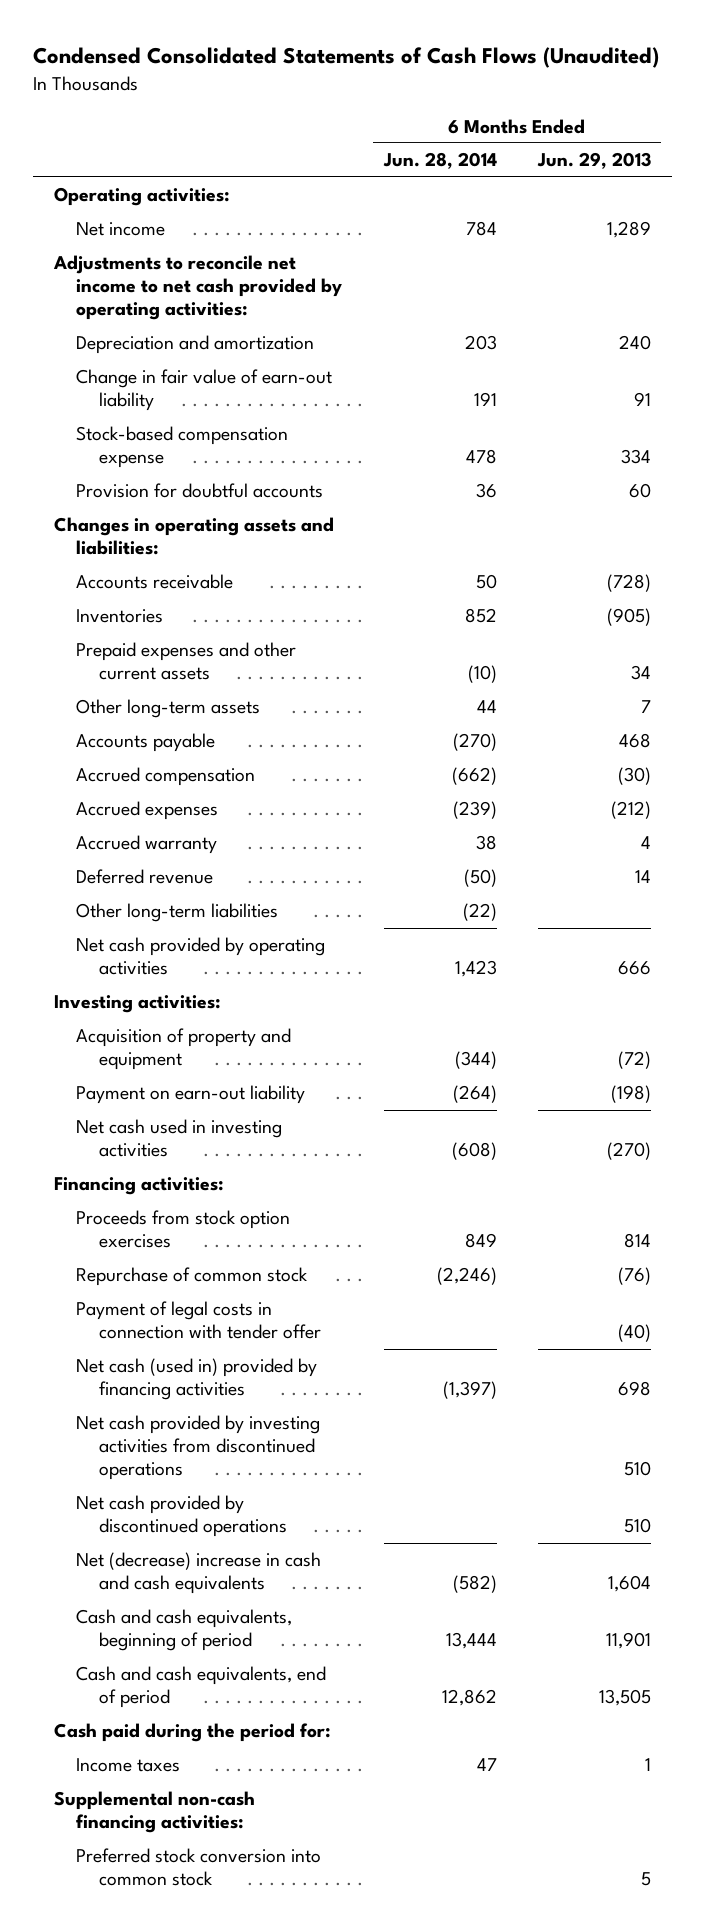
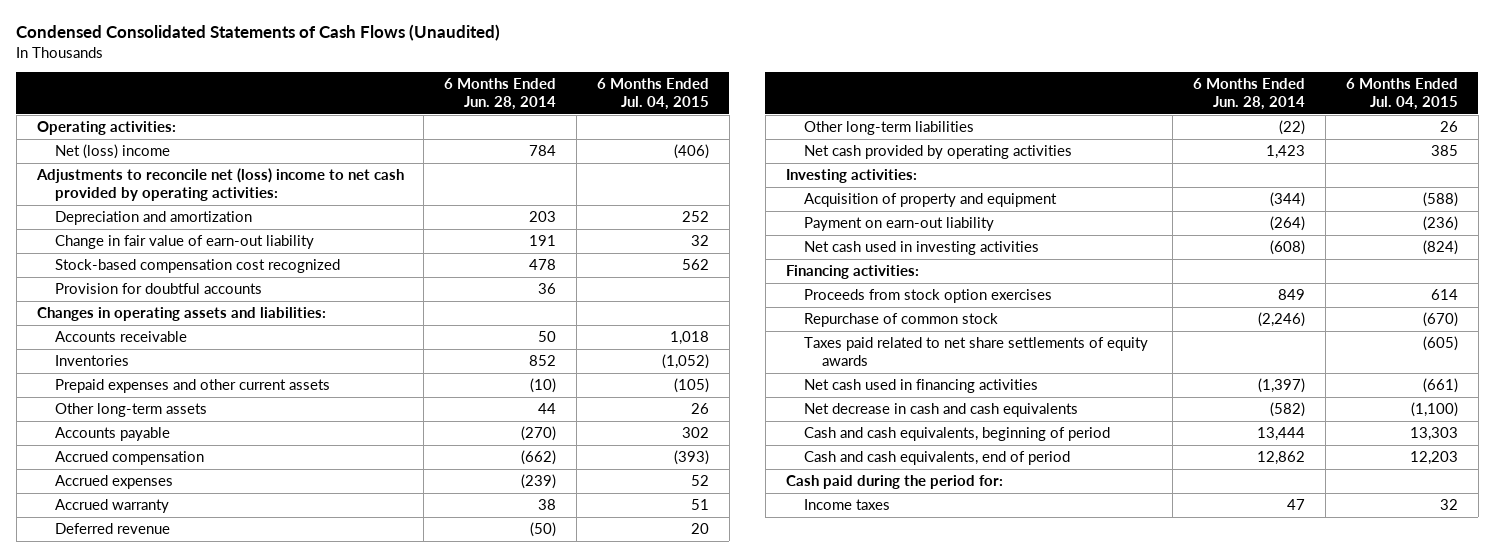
[537,152,652,170] Jun. 29, 2013 -> none
none -> [597,78,710,110] 6 Months Ended Jul. 04, 2015
[76,222,166,237] Net income -> [54,144,170,160] Net (loss) income
[52,255,343,321] Adjustments to reconcile net income to net cash provided by operating activities: -> [35,168,404,201] Adjustments to reconcile net (loss) income to net cash provided by operating activities:
[76,426,289,469] Stock-based compensation expense -> [54,259,340,274] Stock-based compensation cost recognized
[76,1301,321,1340] Payment of legal costs in connection with tender offer -> none
[76,1415,321,1481] Net cash provided by investing activities from discontinued operations -> none
[76,1495,287,1538] Net cash provided by discontinued operations -> none
none -> [803,337,1148,366] Taxes paid related to net share settlements of equity awards
[76,1358,318,1401] Net cash (used in) provided by financing activities -> [803,379,1038,394] Net cash used in financing activities
[76,1552,322,1595] Net (decrease) increase in cash and cash equivalents -> [803,403,1078,418] Net decrease in cash and cash equivalents
[53,1791,255,1834] Supplemental non-cash financing activities: -> none
[76,1848,322,1887] Preferred stock conversion into common stock -> none

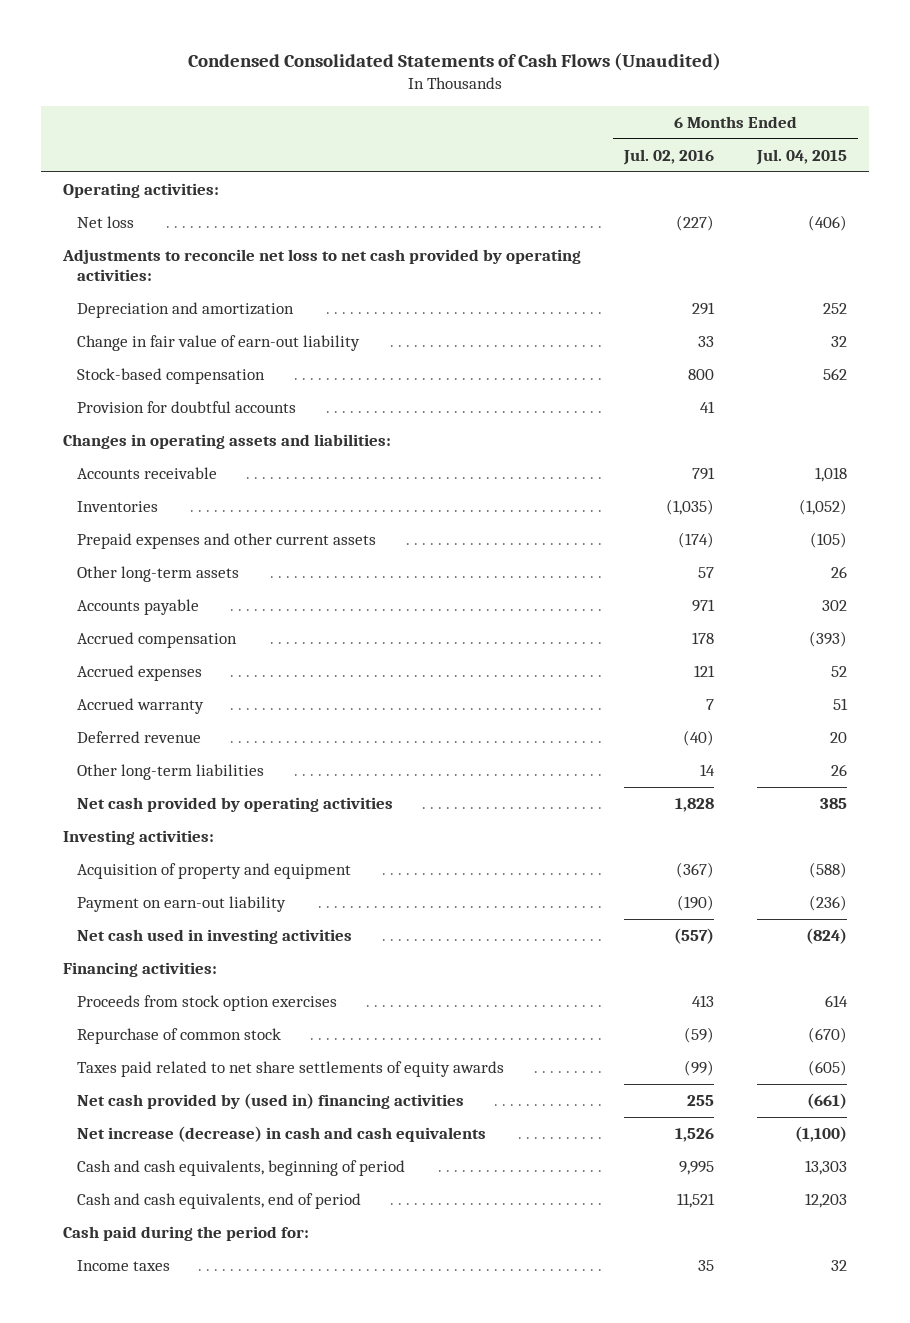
[444,78,557,110] 6 Months Ended Jun. 28, 2014 -> none
none -> [622,148,714,165] Jul. 02, 2016
[54,144,170,160] Net (loss) income -> [76,216,134,229] Net loss
[35,168,404,201] Adjustments to reconcile net (loss) income to net cash provided by operating activities: -> [61,249,581,282] Adjustments to reconcile net loss to net cash provided by operating activities:
[54,259,340,274] Stock-based compensation cost recognized -> [76,368,265,385] Stock-based compensation
[803,379,1038,394] Net cash used in financing activities -> [76,1093,464,1110] Net cash provided by (used in) financing activities
[803,403,1078,418] Net decrease in cash and cash equivalents -> [76,1126,486,1143] Net increase (decrease) in cash and cash equivalents

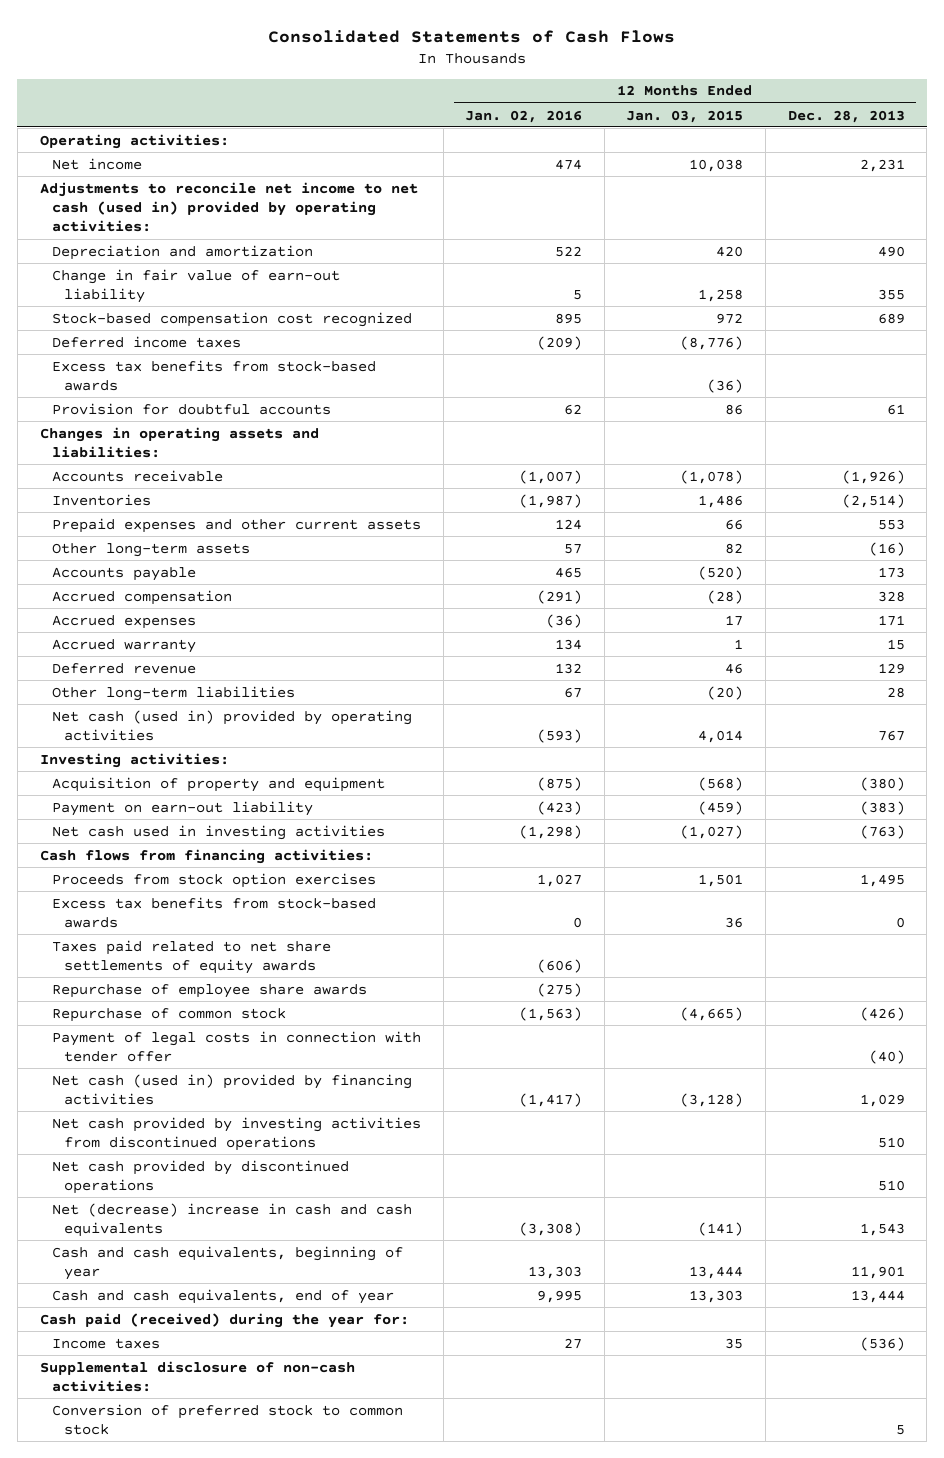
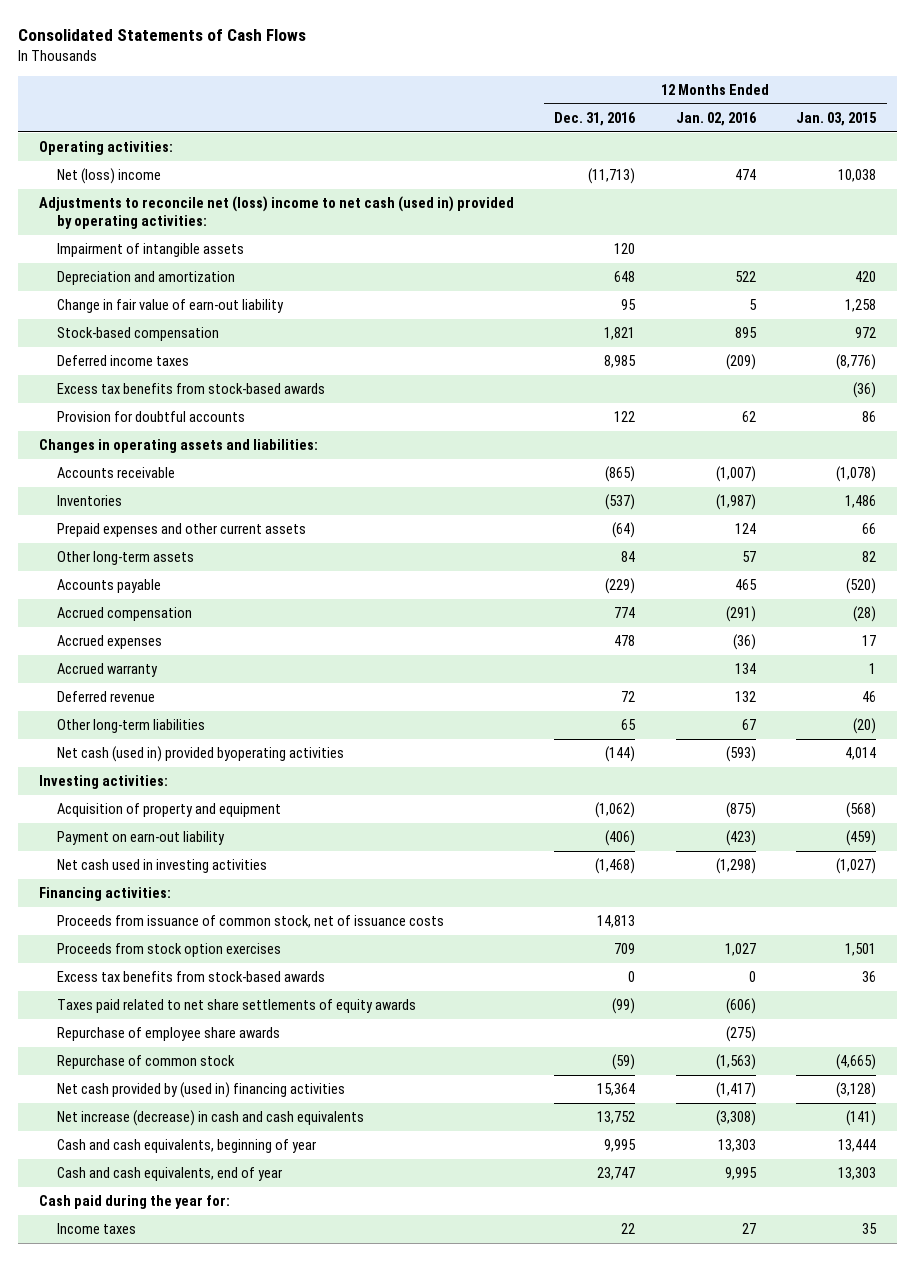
[787,109,905,123] Dec. 28, 2013 -> none
none -> [554,111,637,126] Dec. 31, 2016
[51,157,142,170] Net income -> [56,168,161,185] Net (loss) income
[39,181,418,233] Adjustments to reconcile net income to net cash (used in) provided by operating activities: -> [38,196,514,230] Adjustments to reconcile net (loss) income to net cash (used in) provided by operating activities:
none -> [56,243,244,258] Impairment of intangible assets
[51,311,412,327] Stock-based compensation cost recognized -> [56,327,219,342] Stock-based compensation
[51,709,412,741] Net cash (used in) provided by operating activities -> [56,746,344,763] Net cash (used in) provided byoperating activities
[39,848,373,864] Cash flows from financing activities: -> none
none -> [38,887,171,902] Financing activities:
none -> [56,915,444,929] Proceeds from issuance of common stock, net of issuance costs
[51,1030,421,1062] Payment of legal costs in connection with tender offer -> none
[51,1116,421,1151] Net cash provided by investing activities from discontinued operations -> none
[51,1159,349,1194] Net cash provided by discontinued operations -> none
[51,1073,412,1105] Net cash (used in) provided by financing activities -> [56,1082,345,1099] Net cash provided by (used in) financing activities
[51,1202,412,1237] Net (decrease) increase in cash and cash equivalents -> [56,1110,364,1127] Net increase (decrease) in cash and cash equivalents
[39,1312,409,1328] Cash paid (received) during the year for: -> [38,1195,230,1210] Cash paid during the year for:
[39,1360,355,1392] Supplemental disclosure of non-cash activities: -> none
[51,1403,403,1435] Conversion of preferred stock to common stock -> none

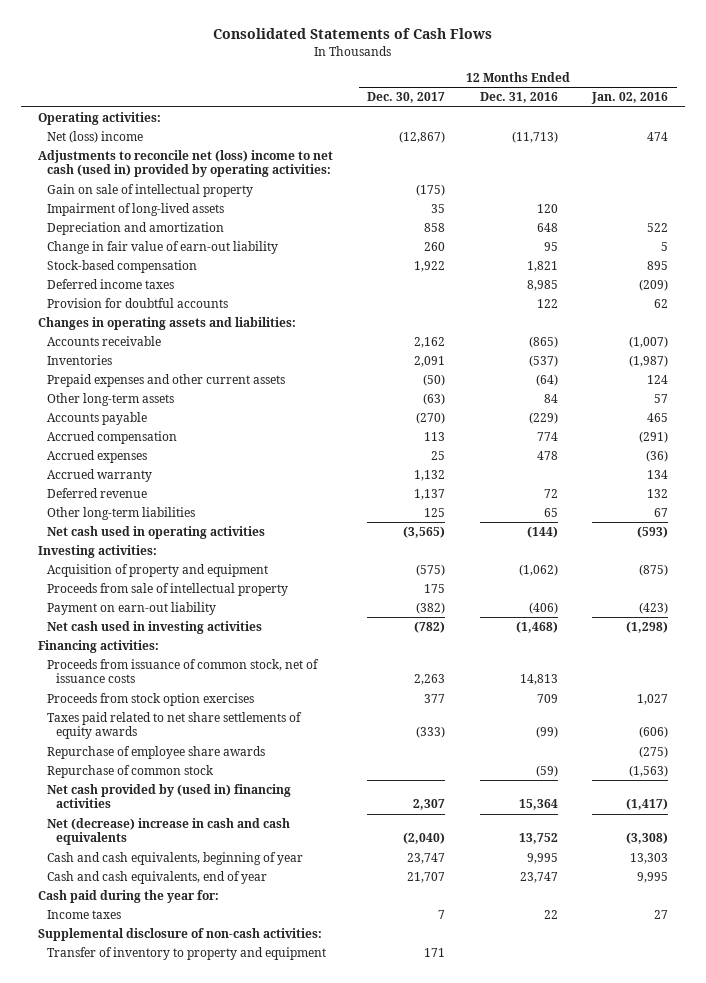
[796,111,878,126] Jan. 03, 2015 -> none
none -> [367,92,446,104] Dec. 30, 2017
none -> [46,184,253,198] Gain on sale of intellectual property
[56,243,244,258] Impairment of intangible assets -> [46,203,224,217] Impairment of long-lived assets
[56,383,325,395] Excess tax benefits from stock-based awards -> none
[56,746,344,763] Net cash (used in) provided byoperating activities -> [46,526,265,540] Net cash used in operating activities
none -> [46,583,288,597] Proceeds from sale of intellectual property
[56,971,325,983] Excess tax benefits from stock-based awards -> none
[56,1110,364,1127] Net increase (decrease) in cash and cash equivalents -> [46,818,290,846] Net (decrease) increase in cash and cash equivalents
none -> [37,928,322,942] Supplemental disclosure of non-cash activities:
none -> [46,947,326,961] Transfer of inventory to property and equipment

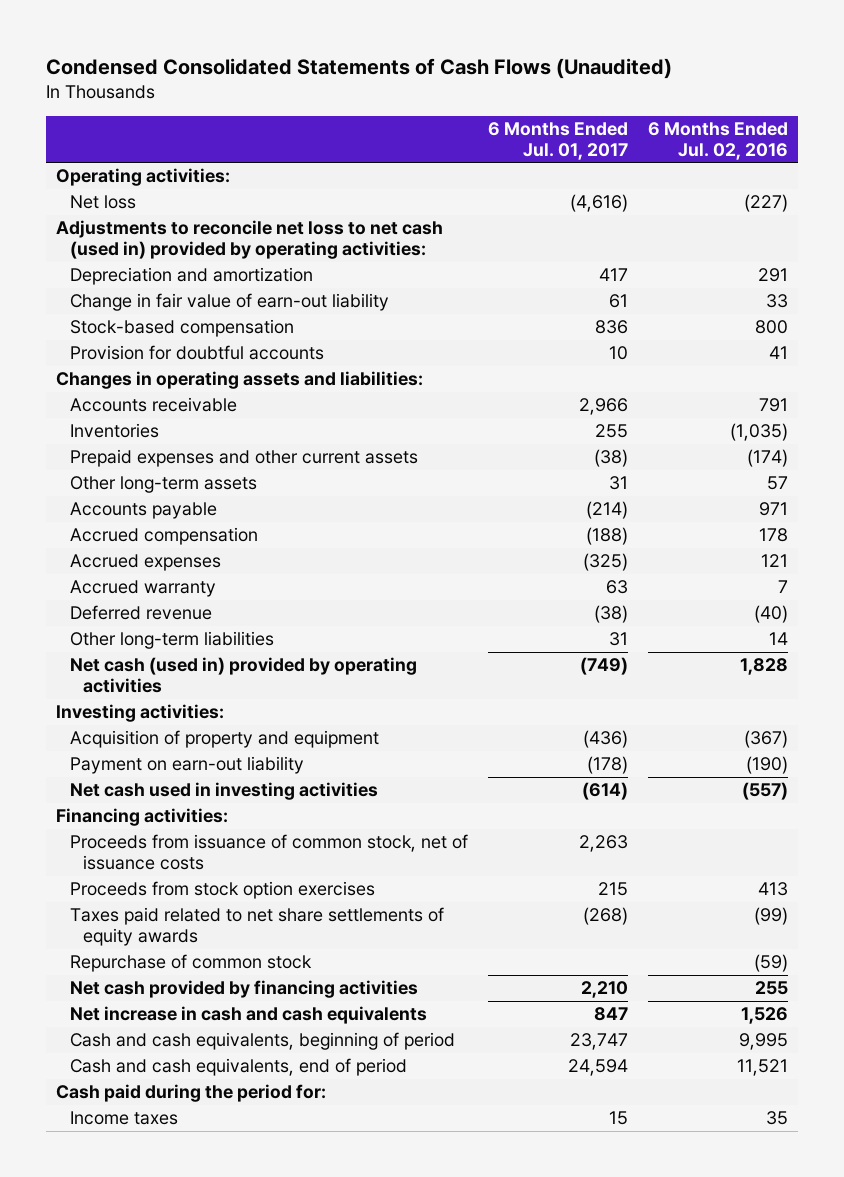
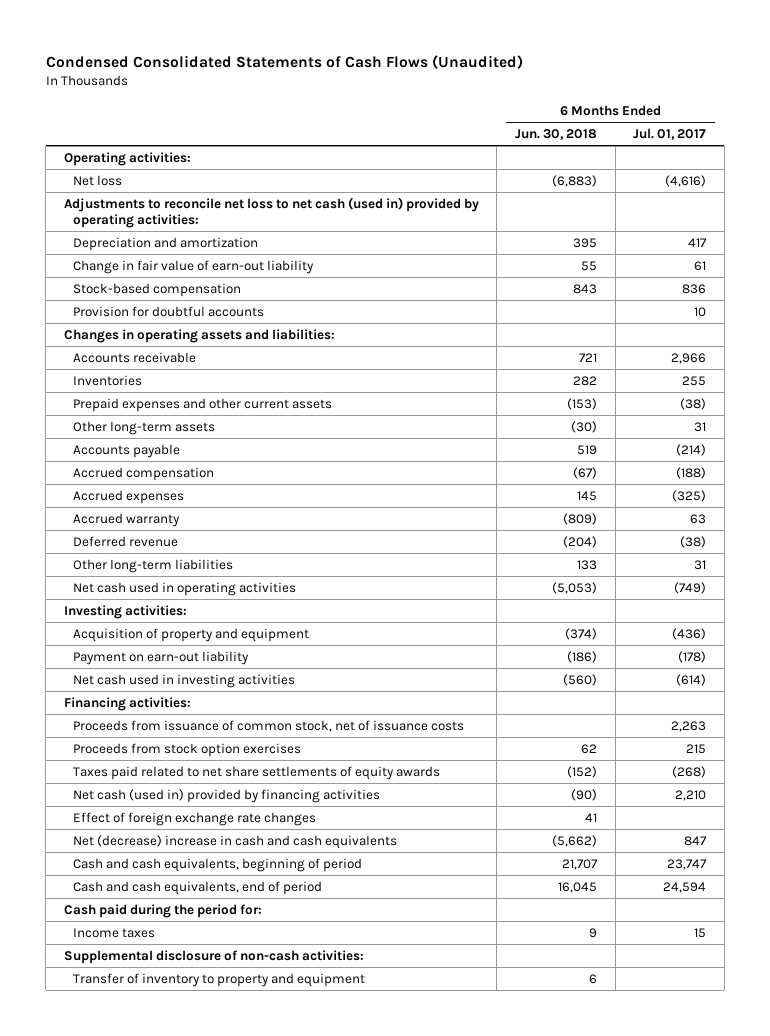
[648,121,789,160] 6 Months Ended Jul. 02, 2016 -> none
none -> [514,128,597,140] Jun. 30, 2018
[69,657,417,694] Net cash (used in) provided by operating activities -> [73,581,297,596] Net cash used in operating activities
[69,954,312,973] Repurchase of common stock -> none
[69,980,418,999] Net cash provided by financing activities -> [73,788,381,803] Net cash (used in) provided by financing activities
none -> [73,811,317,826] Effect of foreign exchange rate changes
[69,1006,427,1025] Net increase in cash and cash equivalents -> [73,834,398,849] Net (decrease) increase in cash and cash equivalents
none -> [63,949,364,964] Supplemental disclosure of non-cash activities:
none -> [73,972,366,987] Transfer of inventory to property and equipment

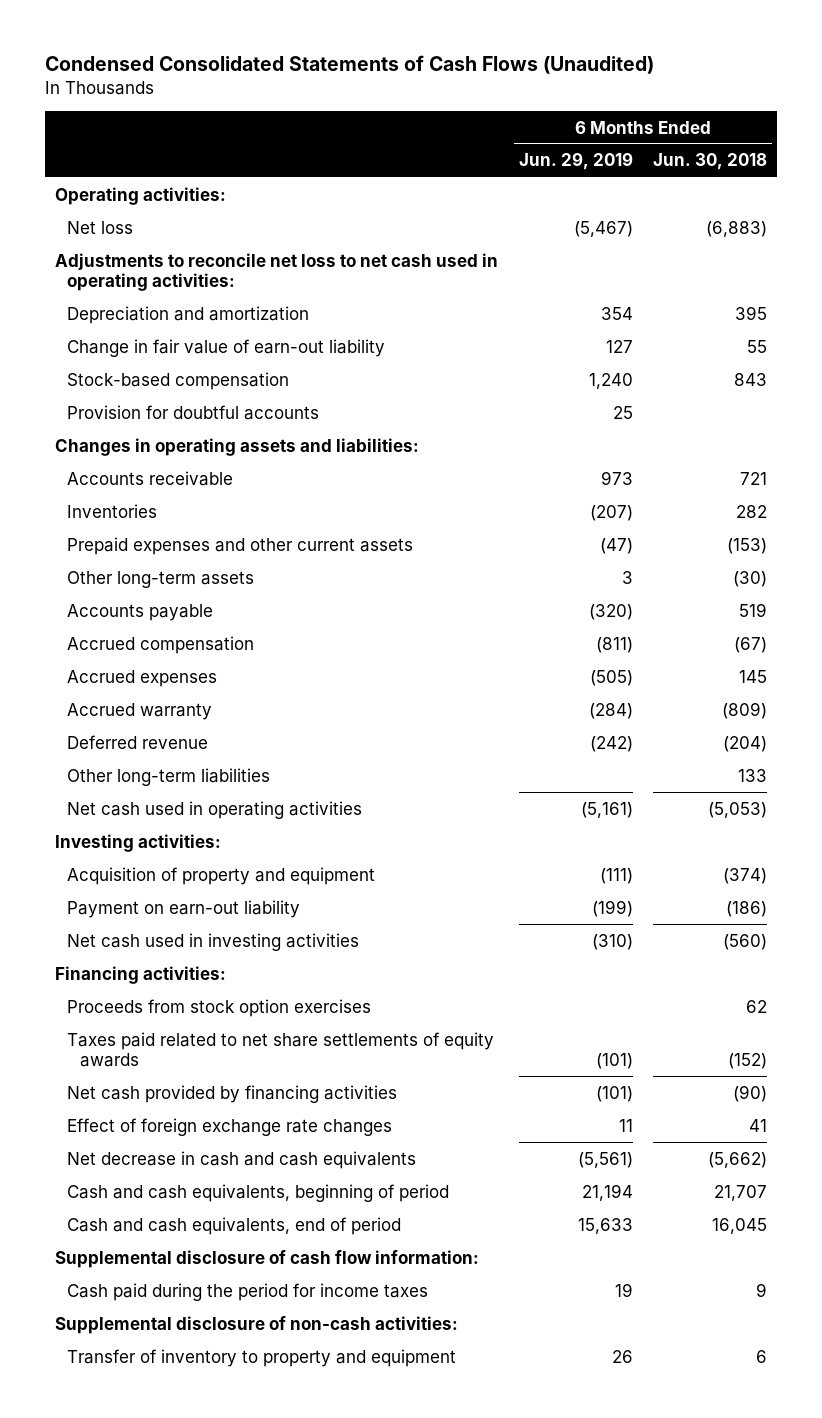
[633,127,707,140] Jul. 01, 2017 -> none
none -> [518,152,633,171] Jun. 29, 2019
[63,196,479,229] Adjustments to reconcile net loss to net cash (used in) provided by operating activities: -> [55,252,499,291] Adjustments to reconcile net loss to net cash used in operating activities:
[73,719,465,732] Proceeds from issuance of common stock, net of issuance costs -> none
[73,788,381,803] Net cash (used in) provided by financing activities -> [67,1084,398,1103] Net cash provided by financing activities
[73,834,398,849] Net (decrease) increase in cash and cash equivalents -> [67,1150,417,1169] Net decrease in cash and cash equivalents
[63,903,262,918] Cash paid during the period for: -> none
none -> [55,1249,480,1268] Supplemental disclosure of cash flow information:
[73,927,156,938] Income taxes -> [67,1282,429,1301] Cash paid during the period for income taxes

